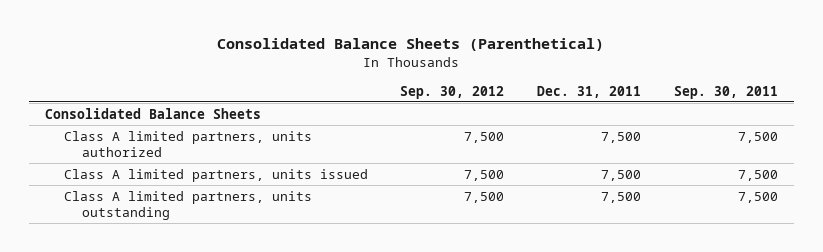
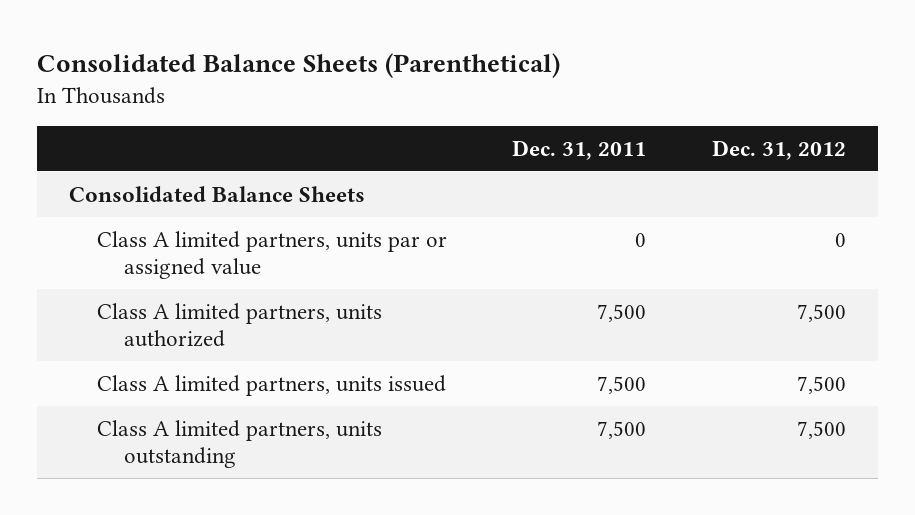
[400,85,505,99] Sep. 30, 2012 -> none
[673,85,778,99] Sep. 30, 2011 -> none
none -> [711,139,846,160] Dec. 31, 2012
none -> [96,230,447,280] Class A limited partners, units par or assigned value

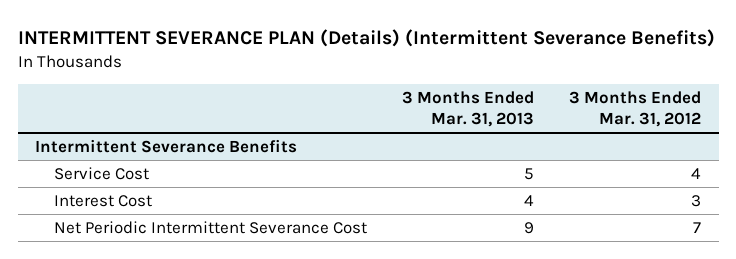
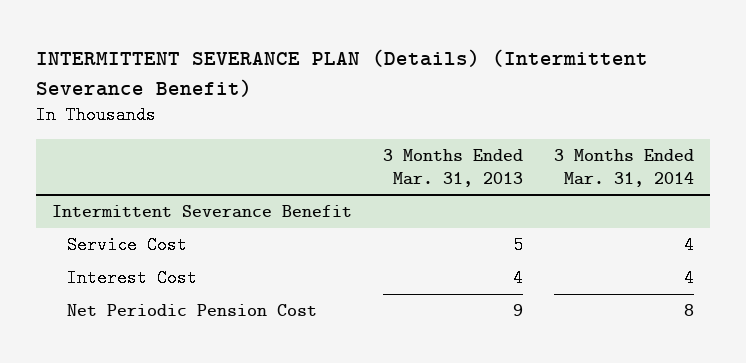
[17,29,715,48] INTERMITTENT SEVERANCE PLAN (Details) (Intermittent Severance Benefits) -> [36,49,649,97] INTERMITTENT SEVERANCE PLAN (Details) (Intermittent Severance Benefit)
[569,91,702,128] 3 Months Ended Mar. 31, 2012 -> none
none -> [554,149,695,187] 3 Months Ended Mar. 31, 2014
[34,138,297,153] Intermittent Severance Benefits -> [51,205,352,219] Intermittent Severance Benefit
[54,220,368,234] Net Periodic Intermittent Severance Cost -> [67,304,318,317] Net Periodic Pension Cost

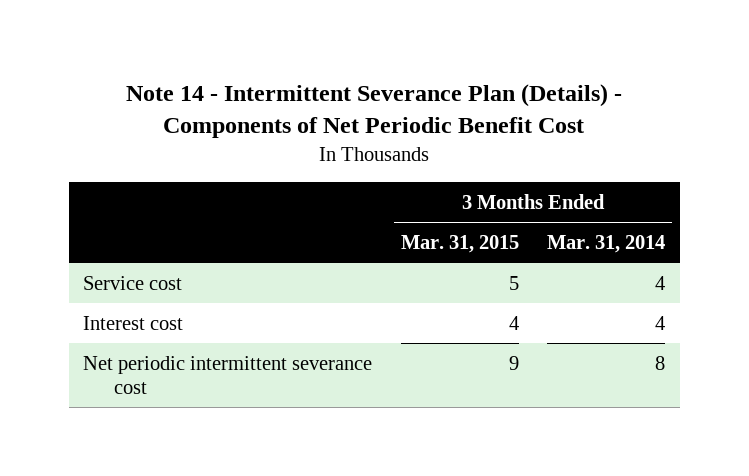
[36,49,649,97] INTERMITTENT SEVERANCE PLAN (Details) (Intermittent Severance Benefit) -> [126,84,623,139] Note 14 - Intermittent Severance Plan (Details) - Components of Net Periodic Benefit Cost
[382,149,523,187] 3 Months Ended Mar. 31, 2013 -> none
none -> [400,235,519,254] Mar. 31, 2015
[51,205,352,219] Intermittent Severance Benefit -> none
[67,236,188,255] Service Cost -> [83,275,183,290] Service cost
[67,269,198,288] Interest Cost -> [83,315,184,330] Interest cost
[67,304,318,317] Net Periodic Pension Cost -> [83,355,373,394] Net periodic intermittent severance cost

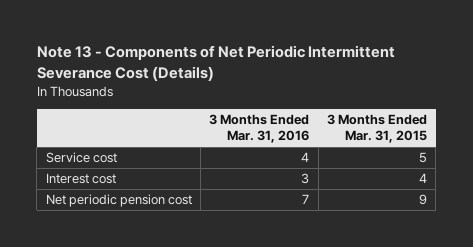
[126,84,623,139] Note 14 - Intermittent Severance Plan (Details) - Components of Net Periodic Benefit Cost -> [36,45,395,81] Note 13 - Components of Net Periodic Intermittent Severance Cost (Details)
[547,235,666,254] Mar. 31, 2014 -> none
none -> [209,114,310,144] 3 Months Ended Mar. 31, 2016
[83,355,373,394] Net periodic intermittent severance cost -> [45,194,192,208] Net periodic pension cost

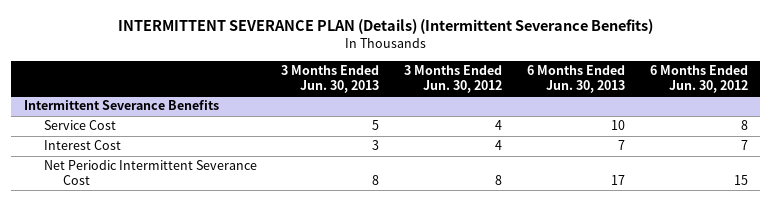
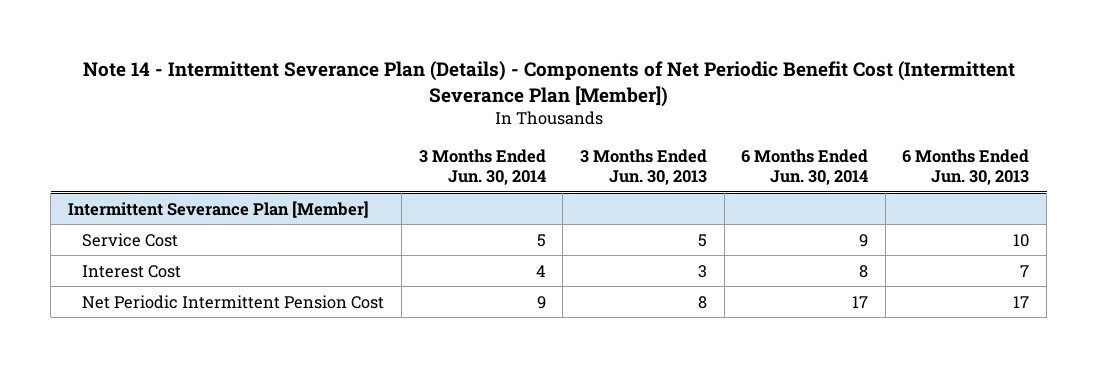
[117,19,653,35] INTERMITTENT SEVERANCE PLAN (Details) (Intermittent Severance Benefits) -> [82,61,1015,107] Note 14 - Intermittent Severance Plan (Details) - Components of Net Periodic Benefit Cost (Intermittent Severance Plan [Member])
[404,65,503,93] 3 Months Ended Jun. 30, 2012 -> none
[649,65,748,93] 6 Months Ended Jun. 30, 2012 -> none
none -> [418,149,546,186] 3 Months Ended Jun. 30, 2014
none -> [741,149,869,186] 6 Months Ended Jun. 30, 2014
[23,100,219,111] Intermittent Severance Benefits -> none
none -> [67,200,369,218] Intermittent Severance Plan [Member]
[43,160,257,186] Net Periodic Intermittent Severance Cost -> [82,294,385,309] Net Periodic Intermittent Pension Cost

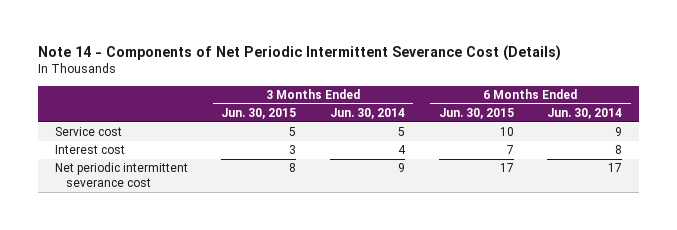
[82,61,1015,107] Note 14 - Intermittent Severance Plan (Details) - Components of Net Periodic Benefit Cost (Intermittent Severance Plan [Member]) -> [37,44,561,61] Note 14 - Components of Net Periodic Intermittent Severance Cost (Details)
[579,149,707,186] 3 Months Ended Jun. 30, 2013 -> none
[902,149,1030,186] 6 Months Ended Jun. 30, 2013 -> none
none -> [221,108,297,120] Jun. 30, 2015
none -> [438,108,514,120] Jun. 30, 2015
[67,200,369,218] Intermittent Severance Plan [Member] -> none
[82,232,179,247] Service Cost -> [54,127,122,137] Service cost
[82,264,182,278] Interest Cost -> [54,145,125,155] Interest cost
[82,294,385,309] Net Periodic Intermittent Pension Cost -> [54,162,188,188] Net periodic intermittent severance cost

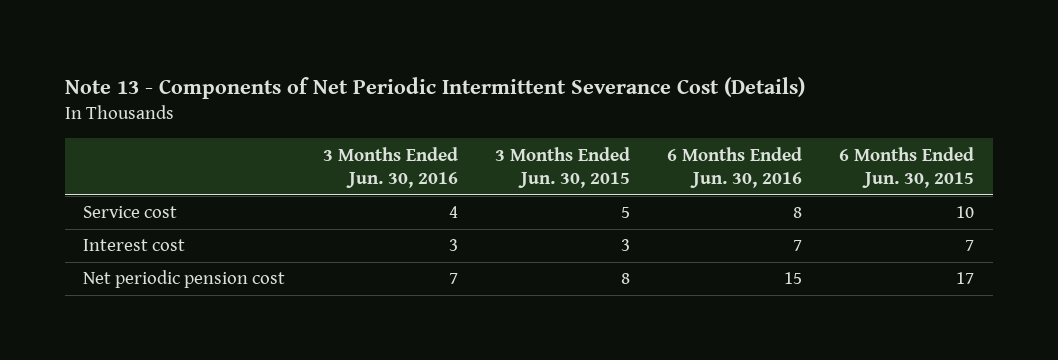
[37,44,561,61] Note 14 - Components of Net Periodic Intermittent Severance Cost (Details) -> [64,76,805,99] Note 13 - Components of Net Periodic Intermittent Severance Cost (Details)
[329,108,405,120] Jun. 30, 2014 -> none
[547,108,623,120] Jun. 30, 2014 -> none
none -> [322,146,458,189] 3 Months Ended Jun. 30, 2016
none -> [667,146,803,189] 6 Months Ended Jun. 30, 2016
[54,162,188,188] Net periodic intermittent severance cost -> [83,270,286,289] Net periodic pension cost

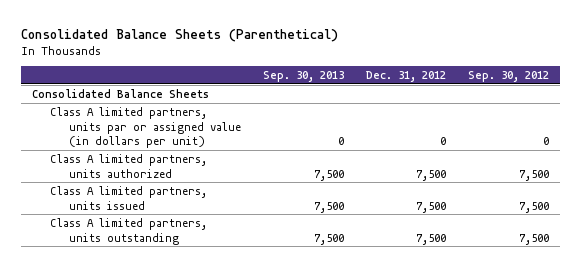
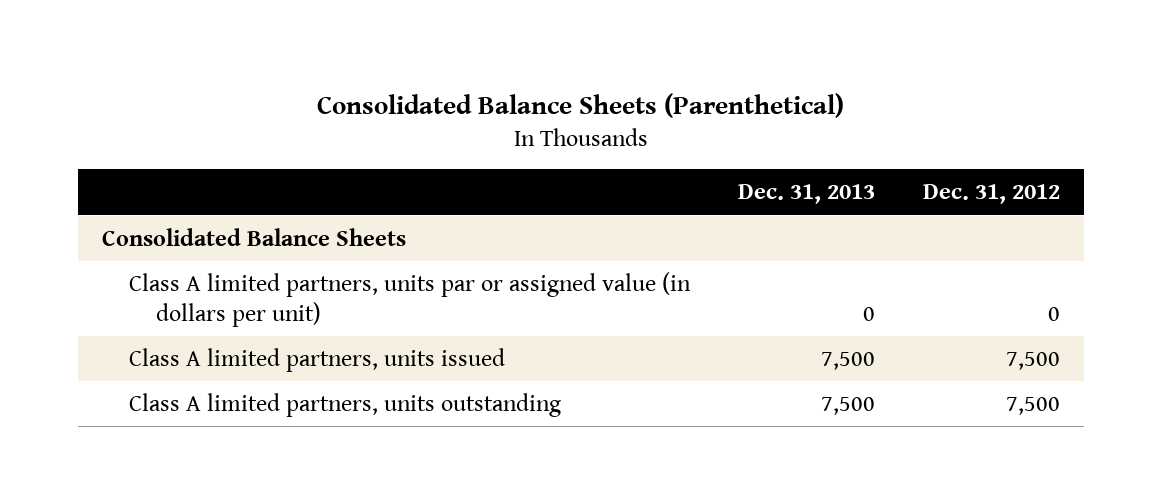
[263,71,345,83] Sep. 30, 2013 -> none
[468,71,550,83] Sep. 30, 2012 -> none
none -> [738,184,876,205] Dec. 31, 2013
[50,153,208,178] Class A limited partners, units authorized -> none

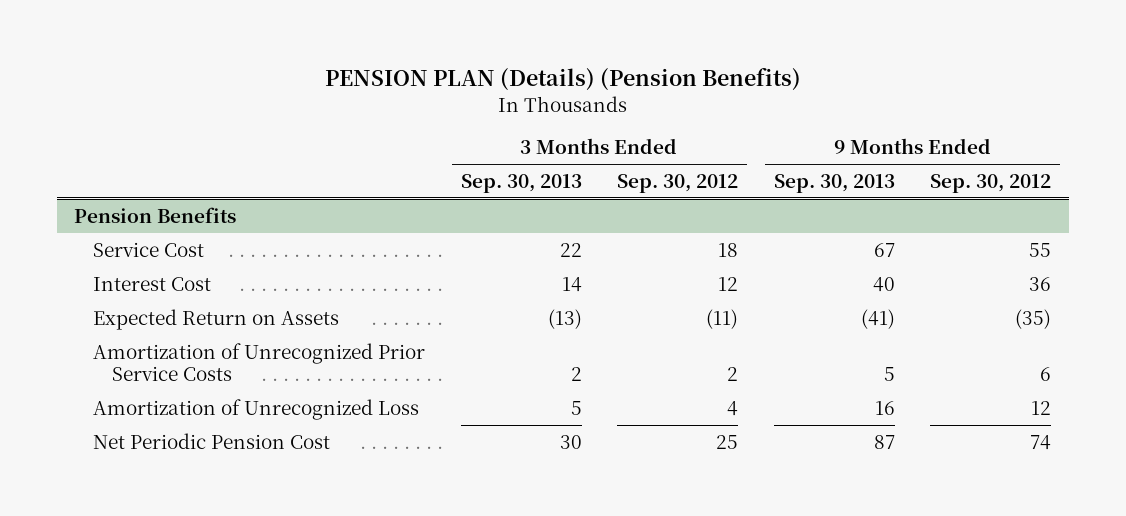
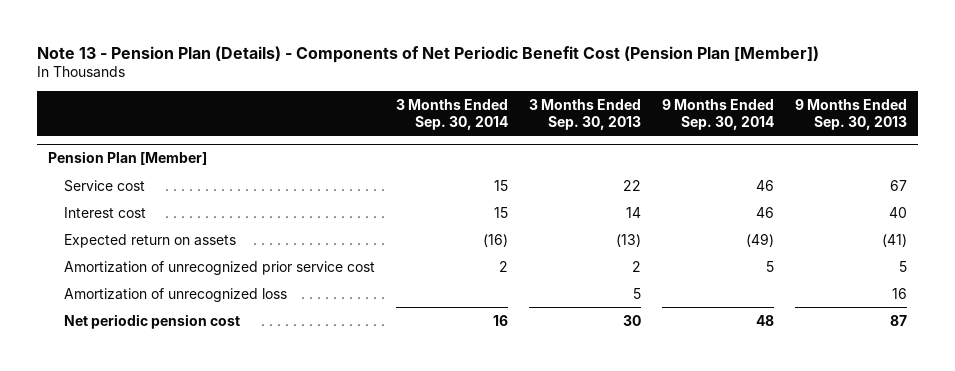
[324,68,801,92] PENSION PLAN (Details) (Pension Benefits) -> [36,45,819,63] Note 13 - Pension Plan (Details) - Components of Net Periodic Benefit Cost (Pension Plan [Member])
[617,173,739,193] Sep. 30, 2012 -> none
[930,173,1052,193] Sep. 30, 2012 -> none
none -> [395,98,508,130] 3 Months Ended Sep. 30, 2014
none -> [662,98,775,130] 9 Months Ended Sep. 30, 2014
[74,206,237,223] Pension Benefits -> none
none -> [47,151,207,166] Pension Plan [Member]
[93,241,205,257] Service Cost -> [63,179,145,192] Service cost
[93,276,212,291] Interest Cost -> [63,206,146,218] Interest cost
[93,308,340,330] Expected Return on Assets -> [63,233,236,248] Expected return on assets
[93,342,426,382] Amortization of Unrecognized Prior Service Costs -> [63,260,375,275] Amortization of unrecognized prior service cost
[93,398,420,420] Amortization of Unrecognized Loss -> [63,287,287,302] Amortization of unrecognized loss
[93,432,331,449] Net Periodic Pension Cost -> [63,313,240,329] Net periodic pension cost

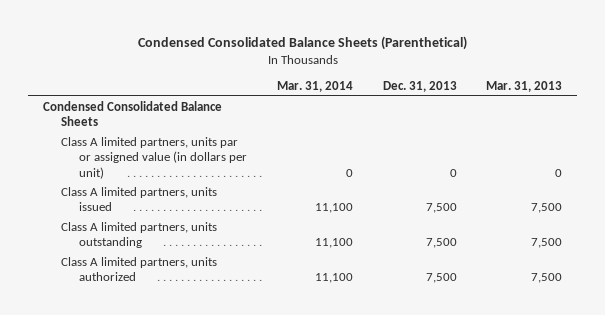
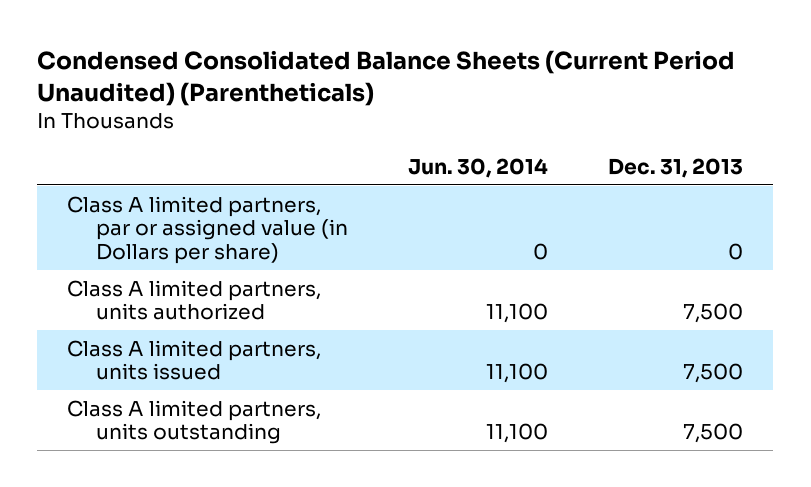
[137,36,467,51] Condensed Consolidated Balance Sheets (Parenthetical) -> [37,49,736,106] Condensed Consolidated Balance Sheets (Current Period Unaudited) (Parentheticals)
[277,80,354,92] Mar. 31, 2014 -> none
[486,80,563,92] Mar. 31, 2013 -> none
none -> [408,158,549,179] Jun. 30, 2014
[42,100,222,127] Condensed Consolidated Balance Sheets -> none
[61,136,248,179] Class A limited partners, units par or assigned value (in dollars per unit) -> [67,195,349,264] Class A limited partners, par or assigned value (in Dollars per share)
[61,256,218,282] Class A limited partners, units authorized -> [67,279,322,321] Class A limited partners, units authorized

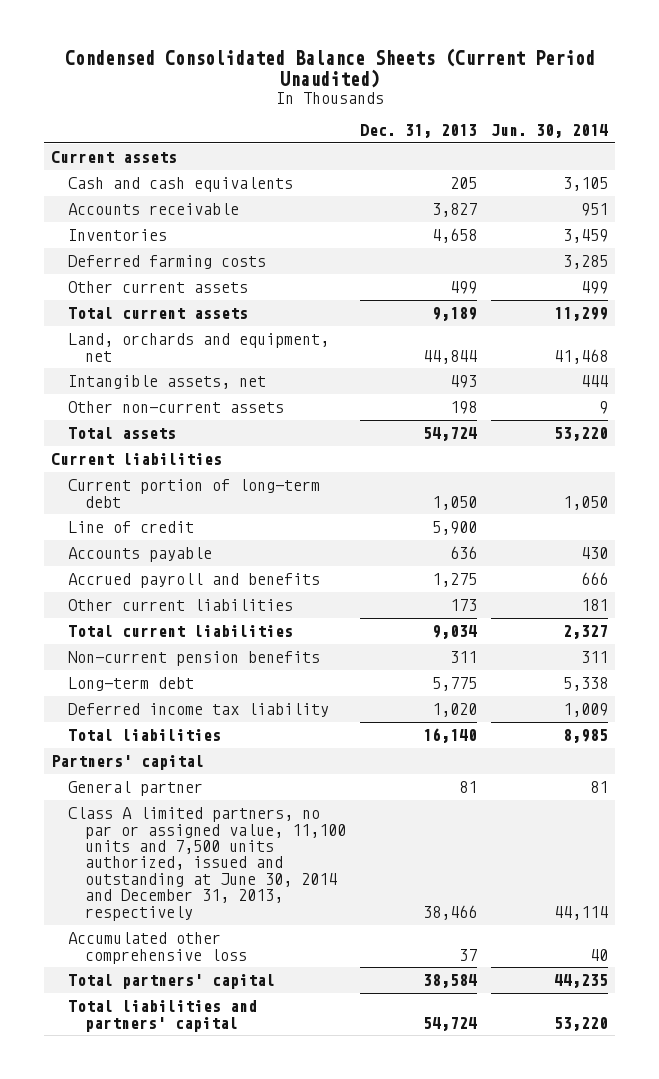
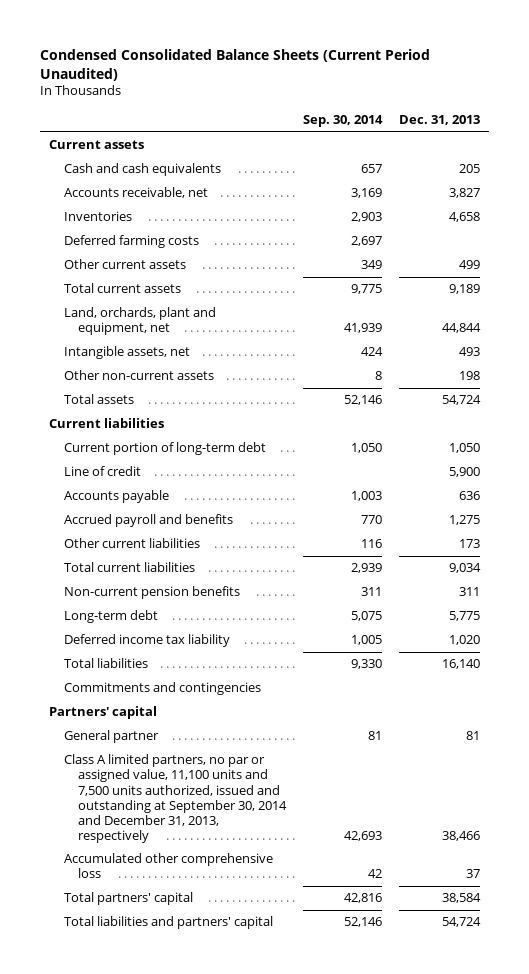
[490,123,608,138] Jun. 30, 2014 -> none
none -> [303,115,384,128] Sep. 30, 2014
[68,203,240,216] Accounts receivable -> [63,187,208,199] Accounts receivable, net
[68,333,330,362] Land, orchards and equipment, net -> [63,307,216,336] Land, orchards, plant and equipment, net
none -> [63,682,261,696] Commitments and contingencies
[68,807,347,921] Class A limited partners, no par or assigned value, 11,100 units and 7,500 units authorized, issued and outstanding at June 30, 2014 and December 31, 2013, respectively -> [63,754,288,843] Class A limited partners, no par or assigned value, 11,100 units and 7,500 units authorized, issued and outstanding at September 30, 2014 and December 31, 2013, respectively

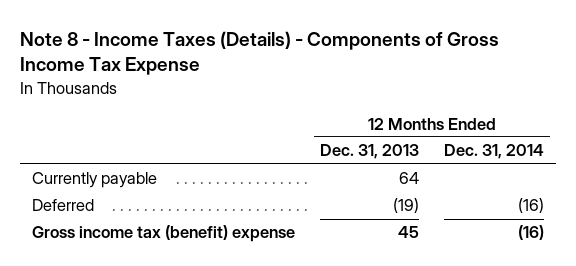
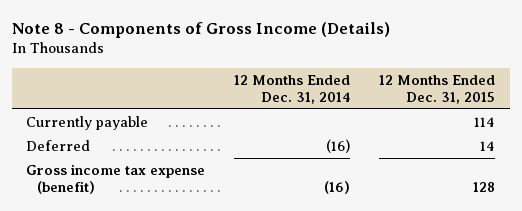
[19,30,499,76] Note 8 - Income Taxes (Details) - Components of Gross Income Tax Expense -> [11,22,390,39] Note 8 - Components of Gross Income (Details)
[319,144,419,160] Dec. 31, 2013 -> none
none -> [379,74,496,104] 12 Months Ended Dec. 31, 2015
[32,225,296,243] Gross income tax (benefit) expense -> [26,164,206,194] Gross income tax expense (benefit)

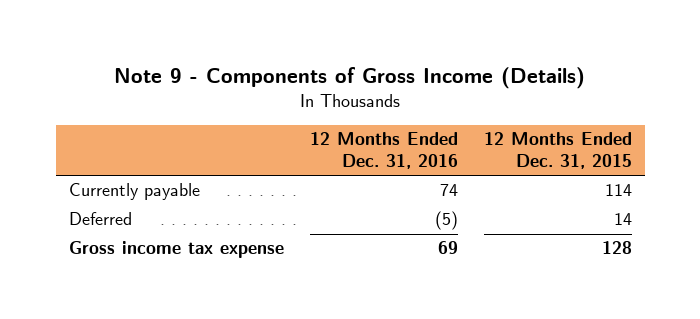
[11,22,390,39] Note 8 - Components of Gross Income (Details) -> [114,67,586,90] Note 9 - Components of Gross Income (Details)
[234,74,351,104] 12 Months Ended Dec. 31, 2014 -> none
none -> [309,132,458,170] 12 Months Ended Dec. 31, 2016
[26,164,206,194] Gross income tax expense (benefit) -> [68,241,284,259] Gross income tax expense

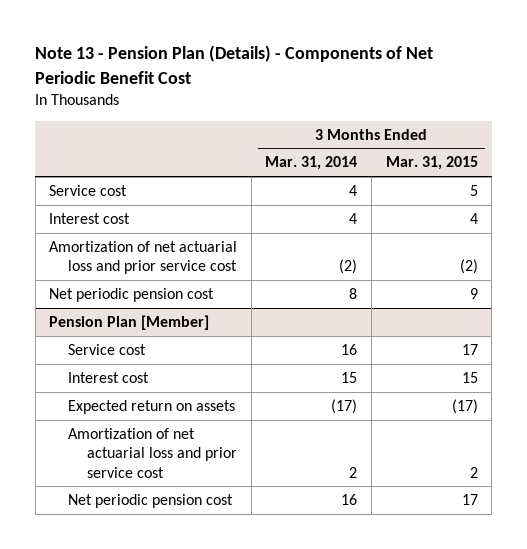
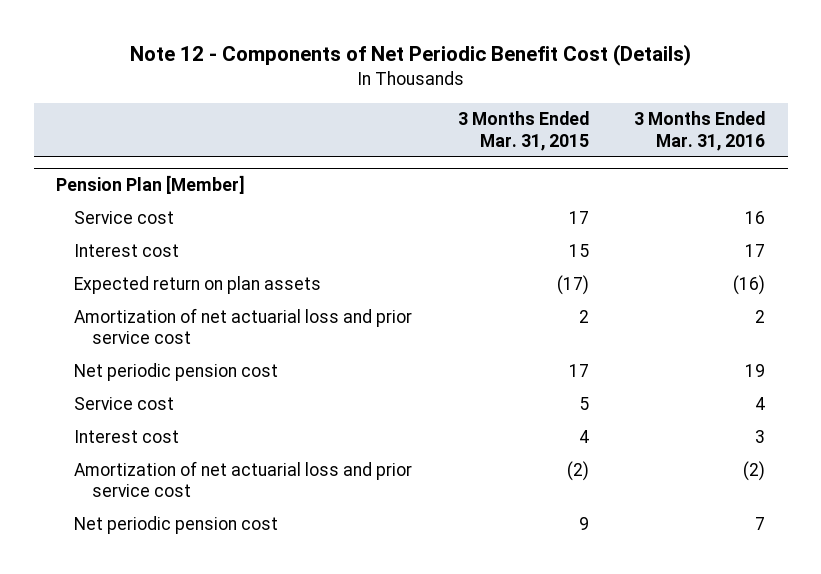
[35,45,434,84] Note 13 - Pension Plan (Details) - Components of Net Periodic Benefit Cost -> [129,44,691,67] Note 12 - Components of Net Periodic Benefit Cost (Details)
[265,156,358,171] Mar. 31, 2014 -> none
none -> [633,111,765,151] 3 Months Ended Mar. 31, 2016
[49,184,128,196] Service cost -> none
[49,212,131,224] Interest cost -> none
[49,240,238,275] Amortization of net actuarial loss and prior service cost -> none
[49,287,215,302] Net periodic pension cost -> none
[67,399,235,414] Expected return on assets -> [74,275,322,294] Expected return on plan assets
none -> [74,396,175,410] Service cost
none -> [74,429,180,443] Interest cost
none -> [74,460,413,497] Amortization of net actuarial loss and prior service cost
none -> [74,515,279,534] Net periodic pension cost

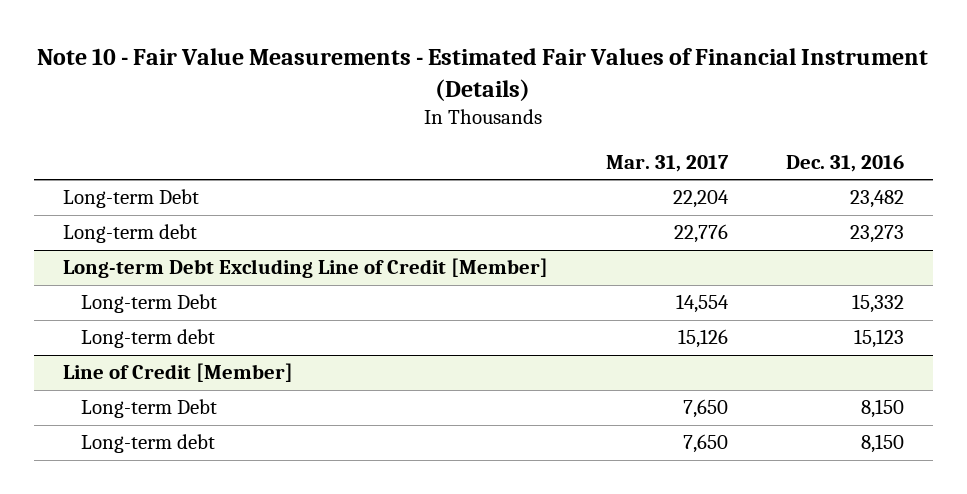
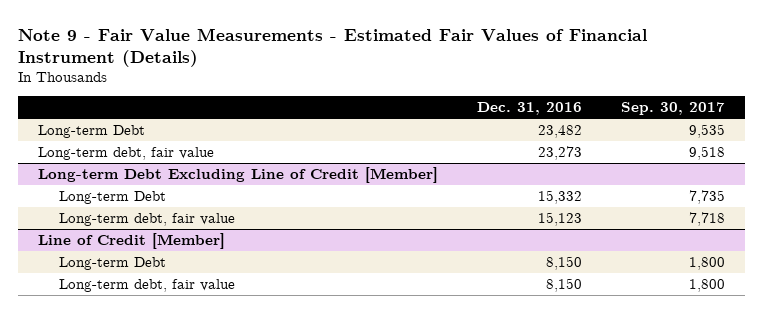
[37,48,929,101] Note 10 - Fair Value Measurements - Estimated Fair Values of Financial Instrument (Details) -> [18,27,648,67] Note 9 - Fair Value Measurements - Estimated Fair Values of Financial Instrument (Details)
[605,154,729,172] Mar. 31, 2017 -> none
none -> [621,102,726,116] Sep. 30, 2017
[62,224,197,244] Long-term debt -> [37,146,214,160] Long-term debt, fair value
[80,329,215,349] Long-term debt -> [58,212,235,226] Long-term debt, fair value
[80,434,215,454] Long-term debt -> [58,278,235,292] Long-term debt, fair value

